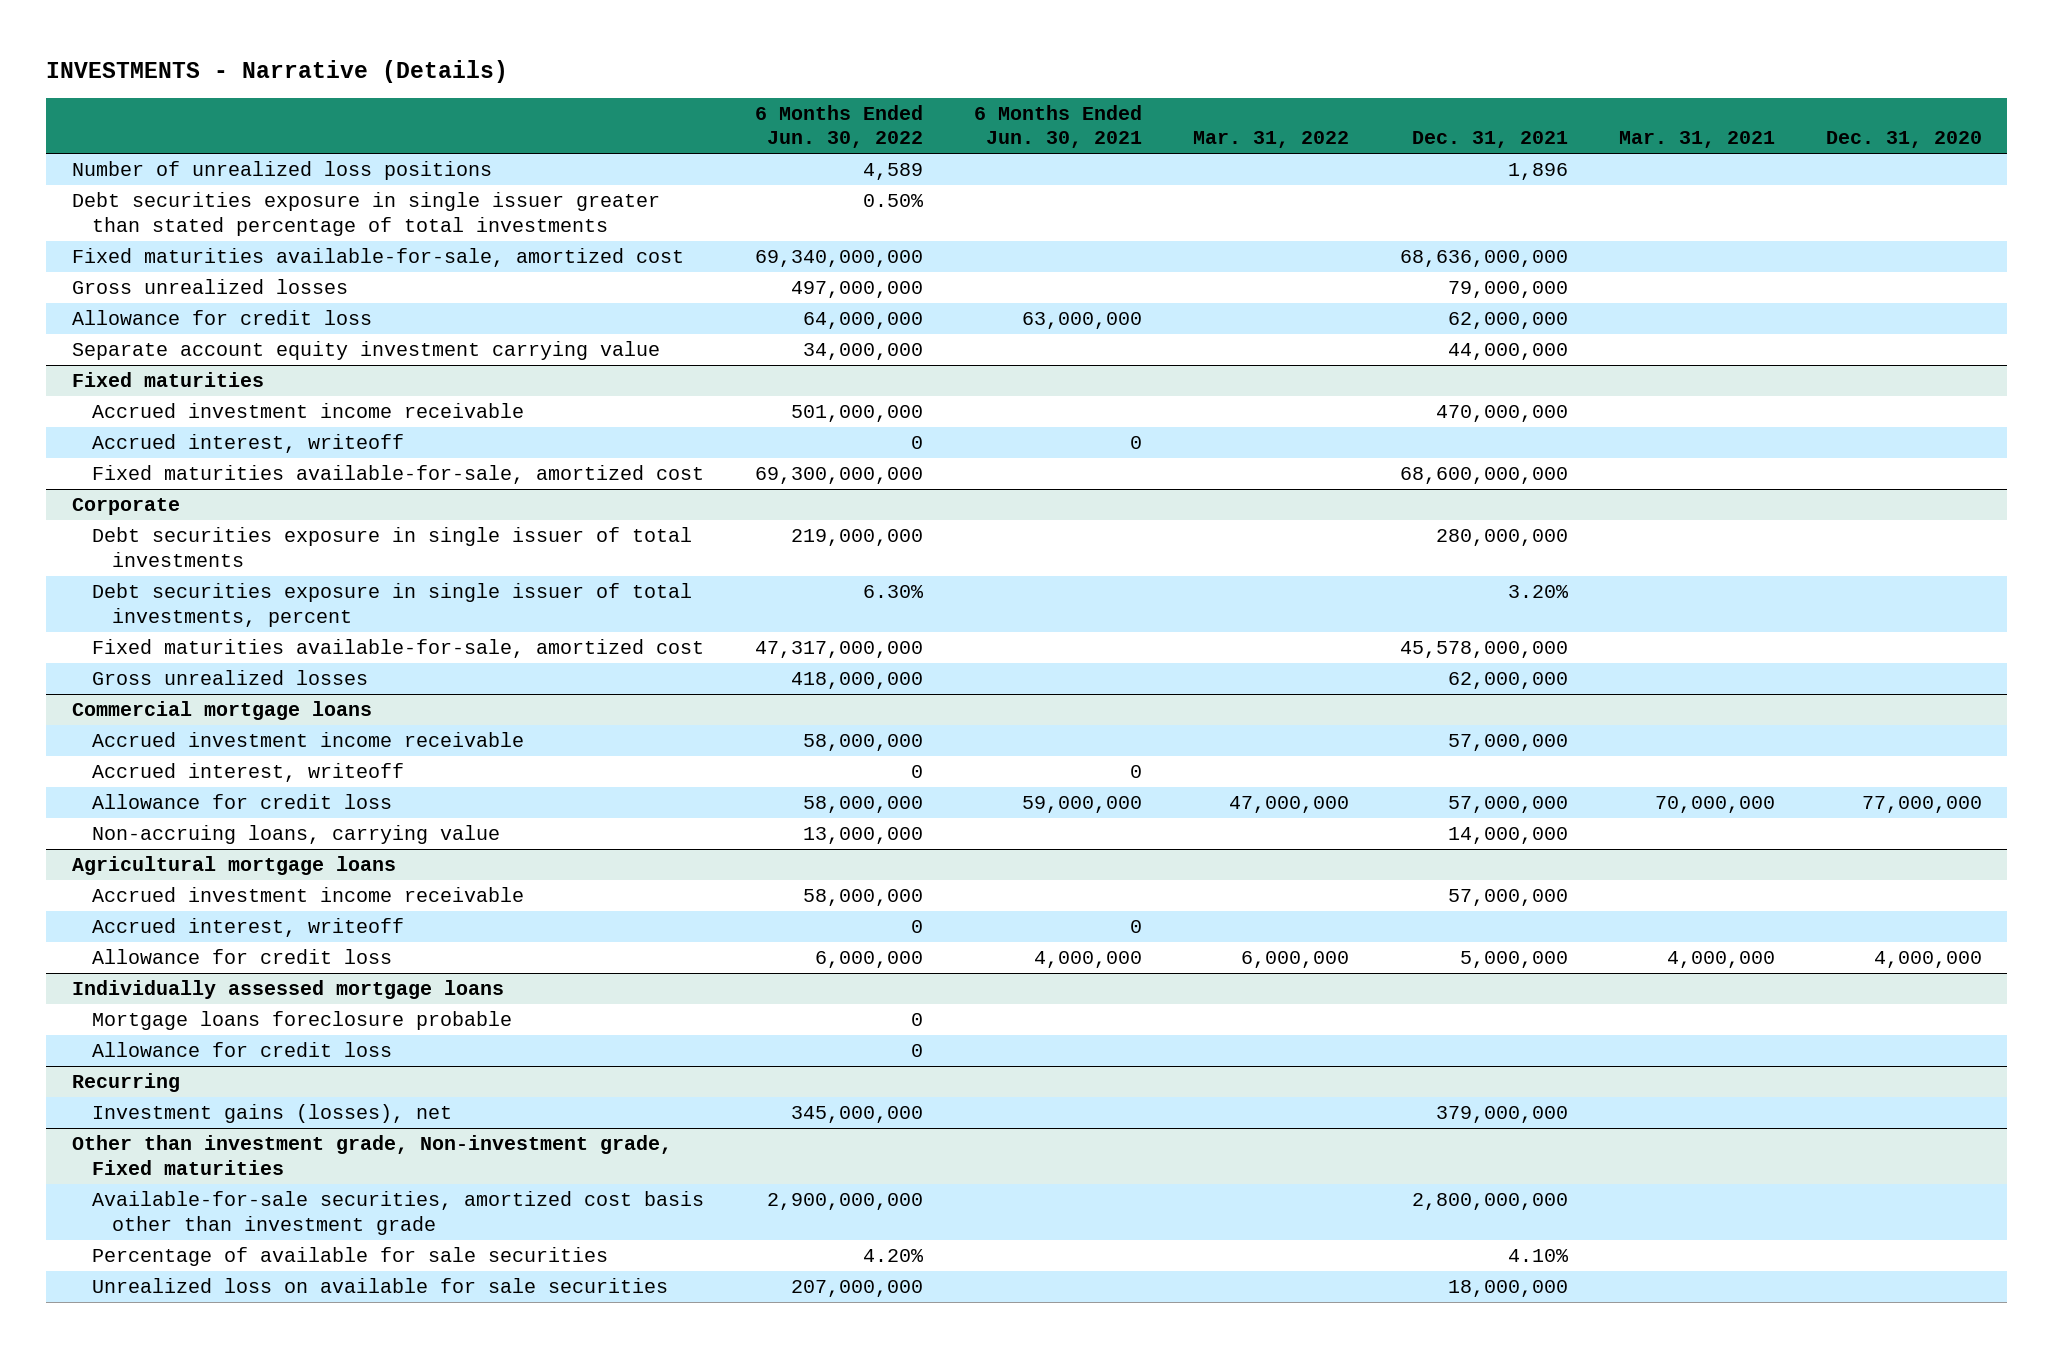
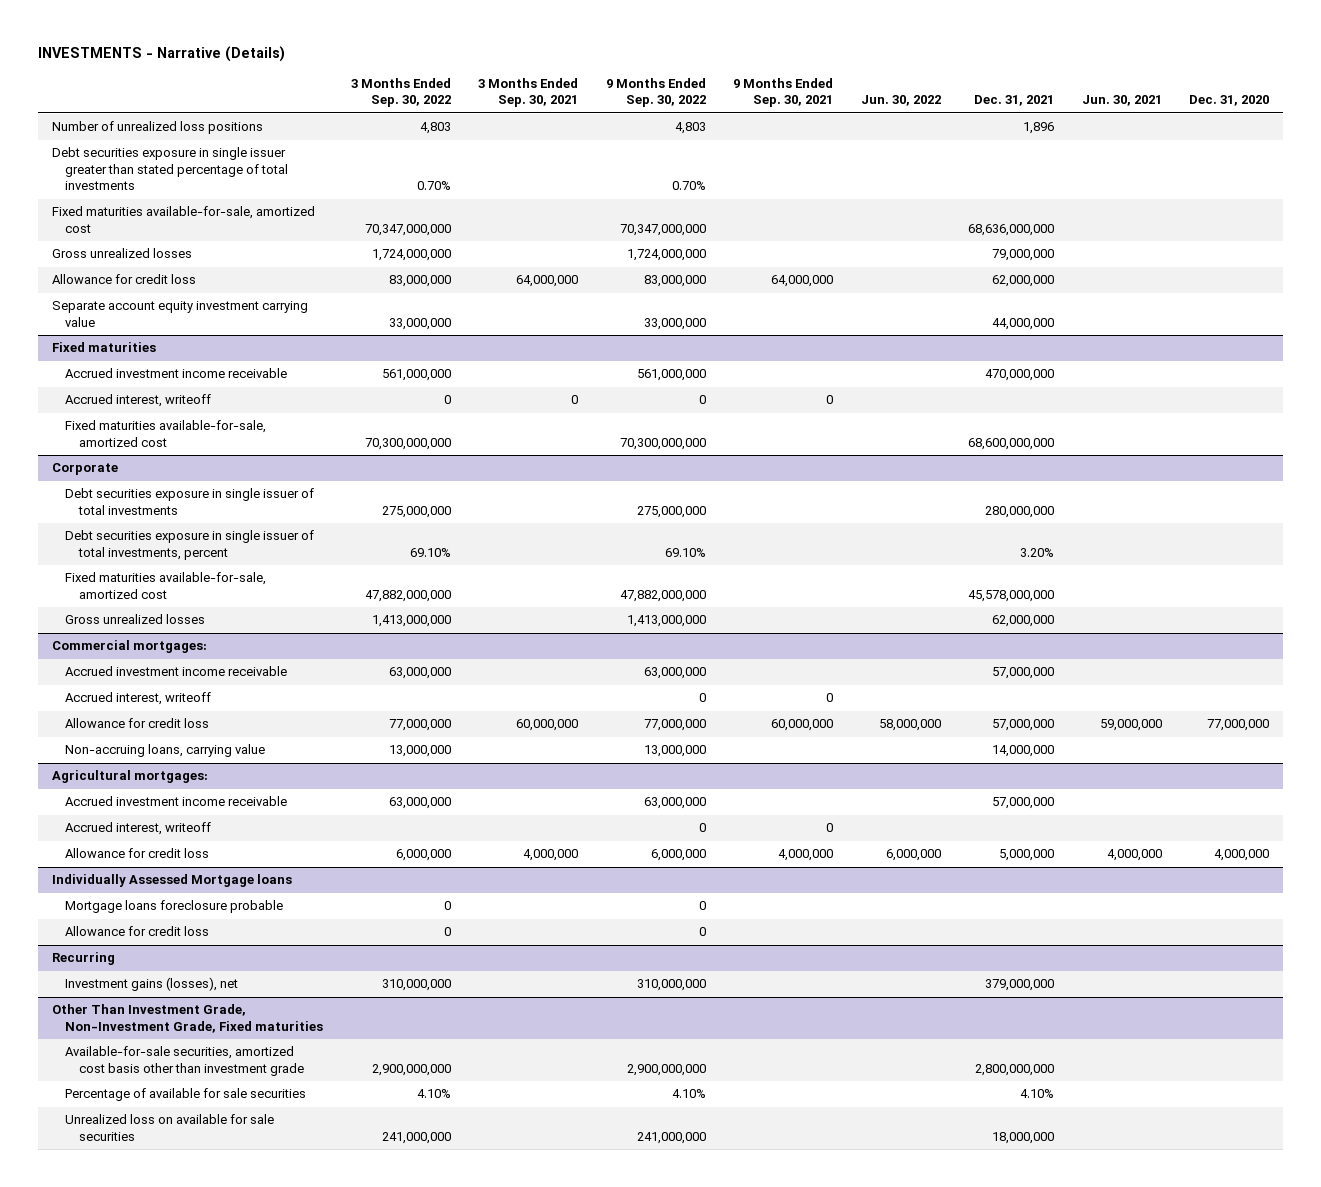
[755,104,924,149] 6 Months Ended Jun. 30, 2022 -> none
[974,104,1143,149] 6 Months Ended Jun. 30, 2021 -> none
[1193,131,1350,149] Mar. 31, 2022 -> none
[1618,131,1775,149] Mar. 31, 2021 -> none
none -> [350,77,451,108] 3 Months Ended Sep. 30, 2022
none -> [478,77,579,108] 3 Months Ended Sep. 30, 2021
none -> [605,77,706,108] 9 Months Ended Sep. 30, 2022
none -> [733,77,834,108] 9 Months Ended Sep. 30, 2021
none -> [860,95,941,107] Jun. 30, 2022
none -> [1081,95,1162,107] Jun. 30, 2021
[71,701,372,721] Commercial mortgage loans -> [51,640,207,654] Commercial mortgages:
[71,856,396,876] Agricultural mortgage loans -> [51,770,208,784] Agricultural mortgages:
[71,980,504,1000] Individually assessed mortgage loans -> [51,874,292,888] Individually Assessed Mortgage loans
[71,1135,672,1175] Other than investment grade, Non-investment grade, Fixed maturities -> [51,1004,324,1033] Other Than Investment Grade, Non-Investment Grade, Fixed maturities

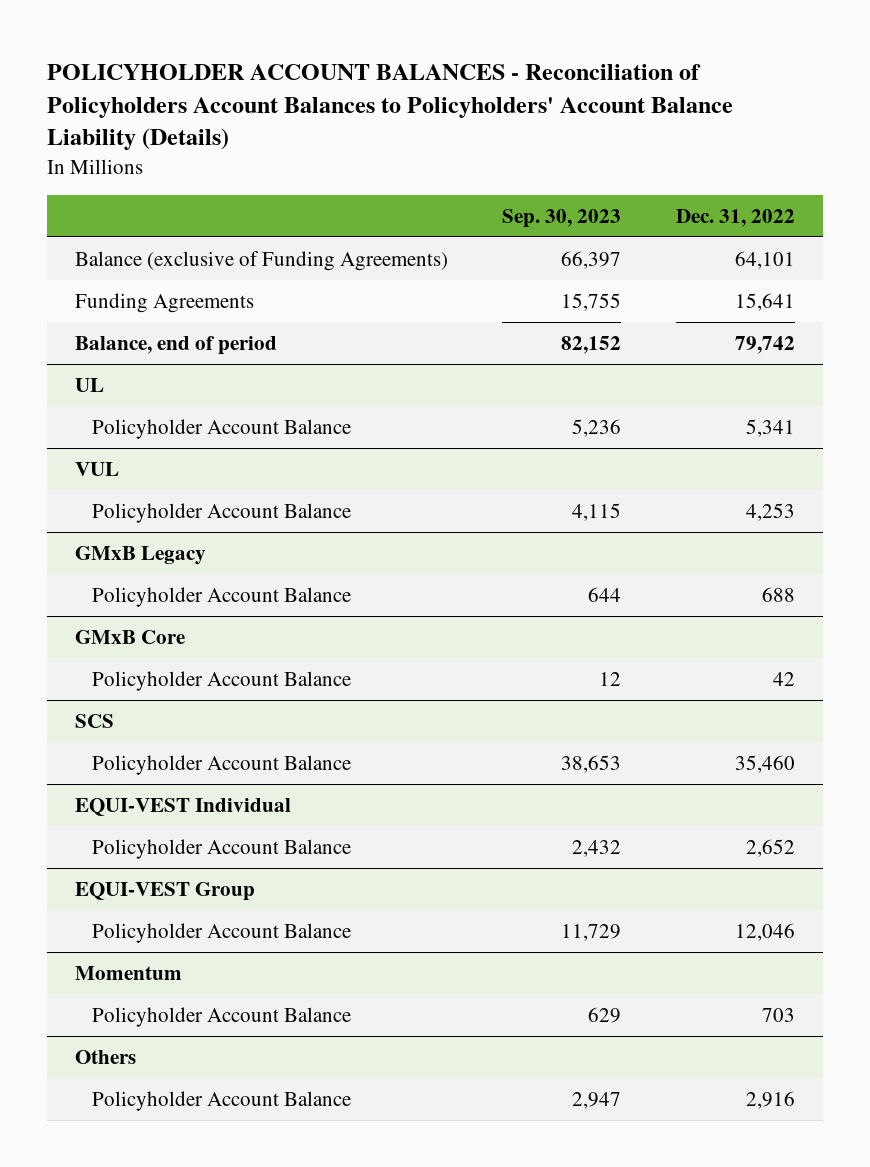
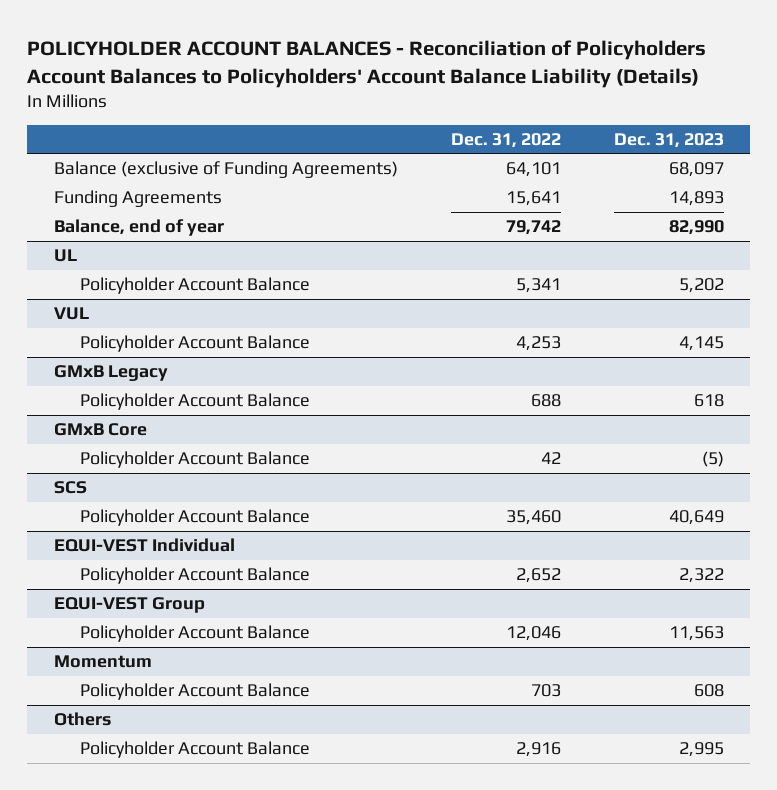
[502,208,622,228] Sep. 30, 2023 -> none
none -> [613,133,724,149] Dec. 31, 2023
[74,335,277,355] Balance, end of period -> [53,219,224,237] Balance, end of year

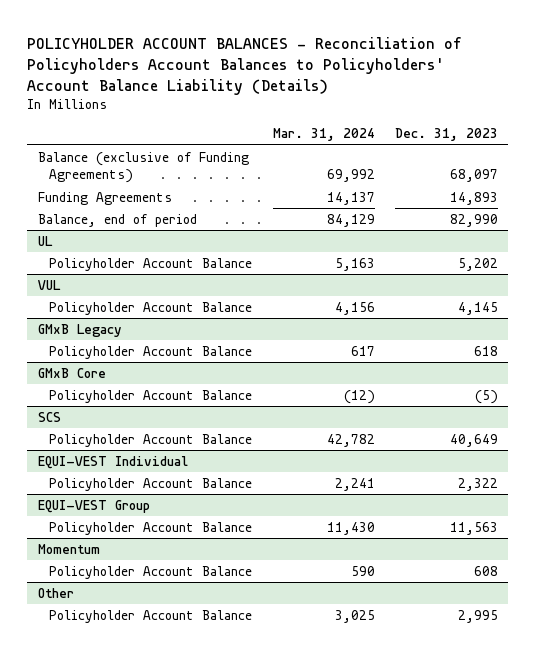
[450,133,561,149] Dec. 31, 2022 -> none
none -> [272,128,375,142] Mar. 31, 2024
[53,219,224,237] Balance, end of year -> [37,213,197,227] Balance, end of period
[53,712,111,727] Others -> [37,587,74,598] Other

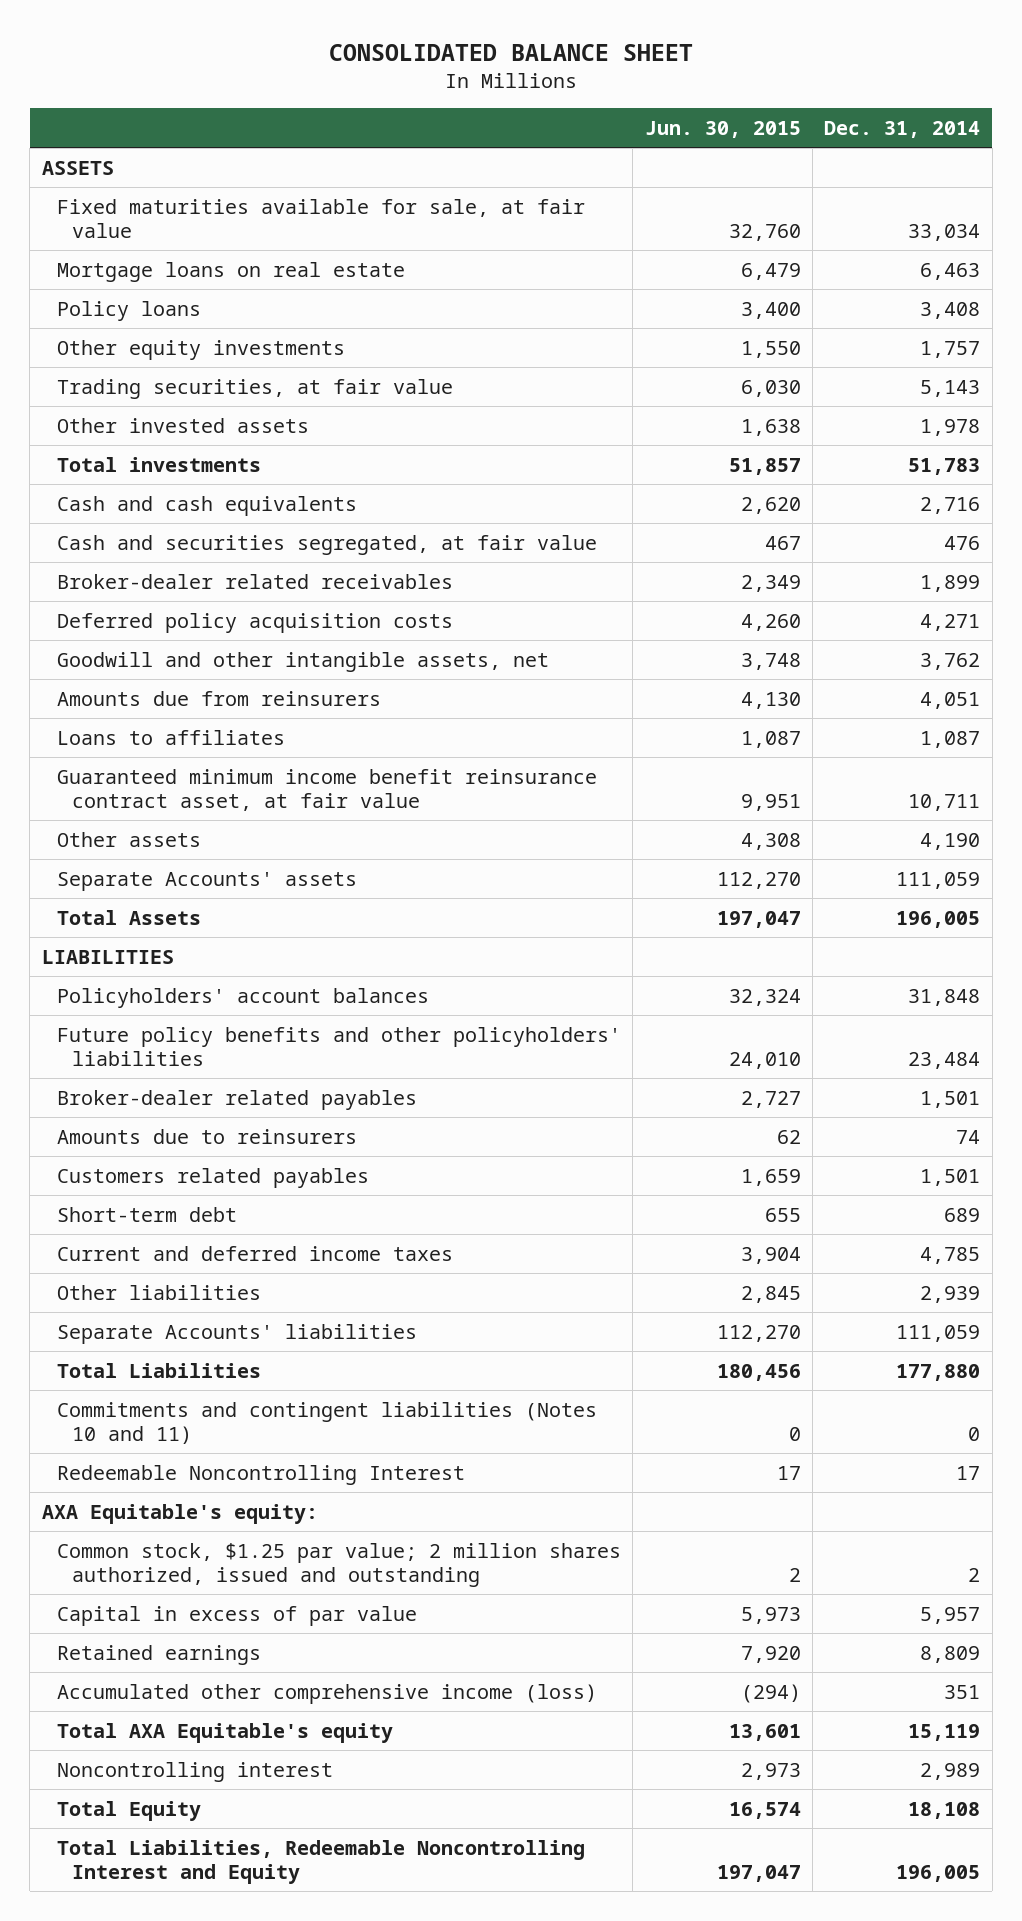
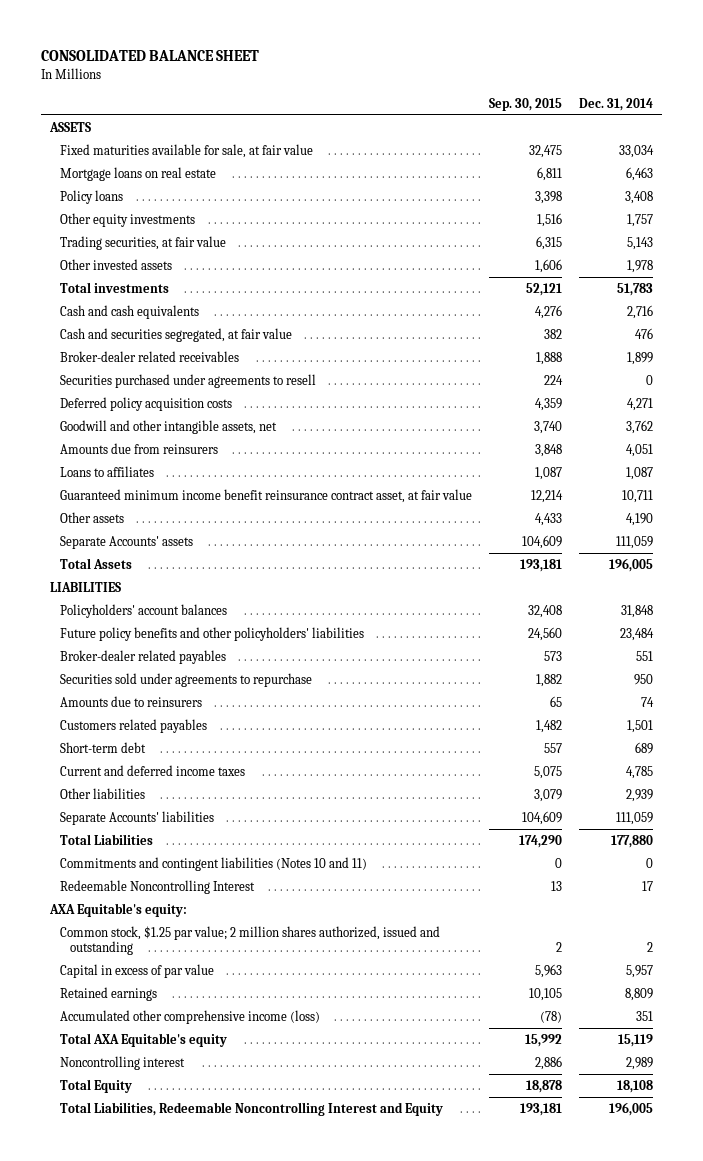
[644,121,801,139] Jun. 30, 2015 -> none
none -> [489,97,563,111] Sep. 30, 2015
none -> [60,373,317,388] Securities purchased under agreements to resell
[920,1090,981,1108] 1,501 -> [636,650,654,661] 551
none -> [60,672,313,687] Securities sold under agreements to repurchase

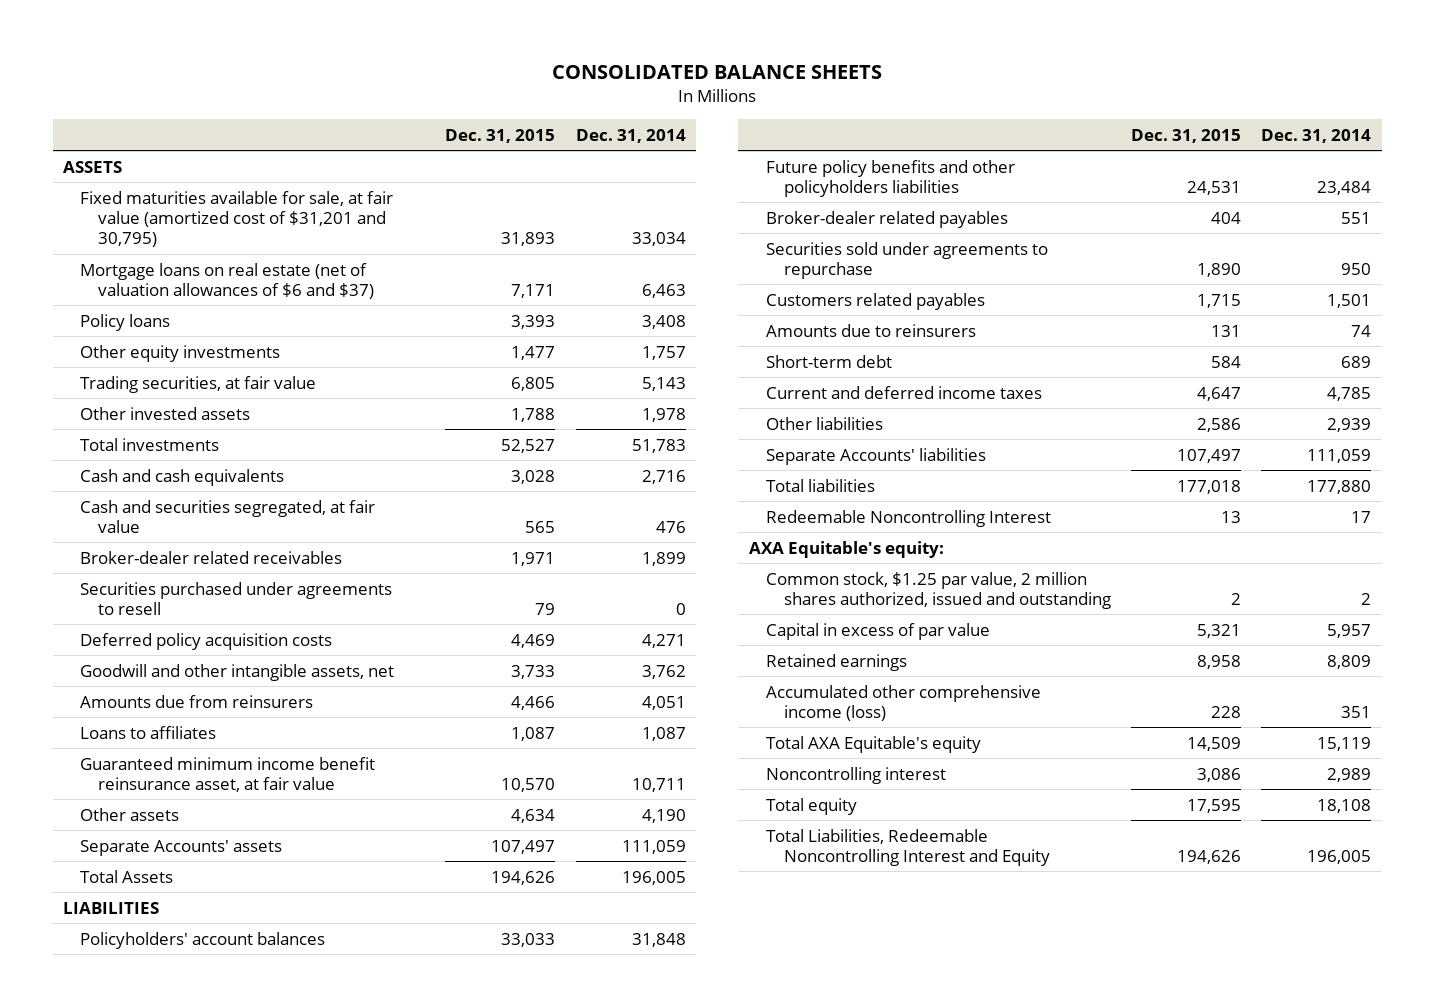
[41,50,260,62] CONSOLIDATED BALANCE SHEET -> [552,65,883,80] CONSOLIDATED BALANCE SHEETS
[489,97,563,111] Sep. 30, 2015 -> none
none -> [445,128,556,143] Dec. 31, 2015
[60,143,314,158] Fixed maturities available for sale, at fair value -> [80,190,394,248] Fixed maturities available for sale, at fair value (amortized cost of $31,201 and 30,795)
[60,166,217,181] Mortgage loans on real estate -> [80,262,374,299] Mortgage loans on real estate (net of valuation allowances of $6 and $37)
[60,488,473,503] Guaranteed minimum income benefit reinsurance contract asset, at fair value -> [80,756,376,792] Guaranteed minimum income benefit reinsurance asset, at fair value
[60,626,365,641] Future policy benefits and other policyholders' liabilities -> [766,159,1016,197] Future policy benefits and other policyholders liabilities
[60,695,203,707] Amounts due to reinsurers -> [766,323,977,337] Amounts due to reinsurers
[60,856,368,871] Commitments and contingent liabilities (Notes 10 and 11) -> none
[60,833,154,845] Total Liabilities -> [766,478,876,492] Total liabilities
[60,925,441,956] Common stock, $1.25 par value; 2 million shares authorized, issued and outstanding -> [766,571,1111,609] Common stock, $1.25 par value, 2 million shares authorized, issued and outstanding
[60,1078,133,1093] Total Equity -> [766,797,858,815] Total equity

